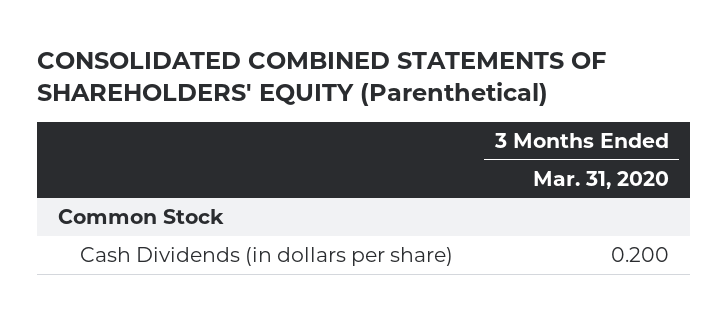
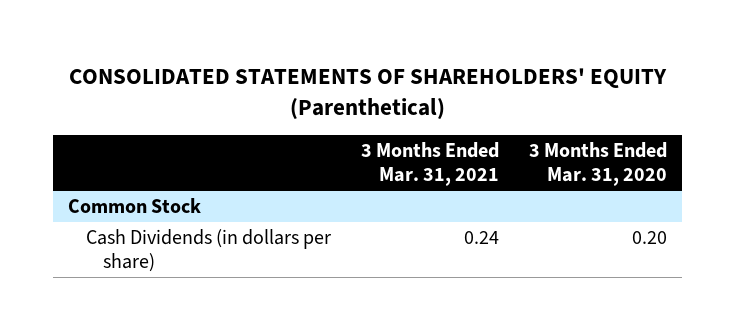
[37,52,607,107] CONSOLIDATED COMBINED STATEMENTS OF SHAREHOLDERS' EQUITY (Parenthetical) -> [68,67,667,120] CONSOLIDATED STATEMENTS OF SHAREHOLDERS' EQUITY (Parenthetical)
none -> [360,142,499,187] 3 Months Ended Mar. 31, 2021
[610,247,669,263] 0.200 -> [632,231,668,245] 0.20

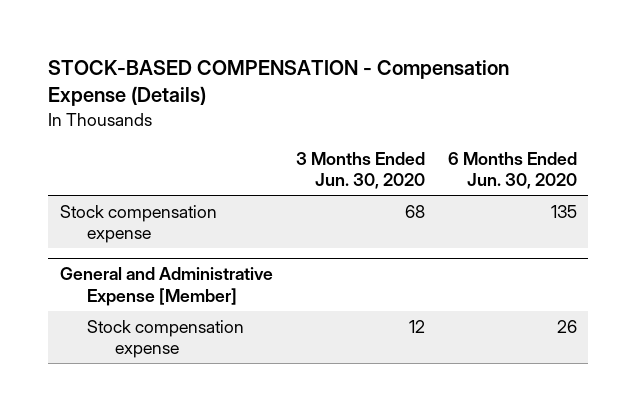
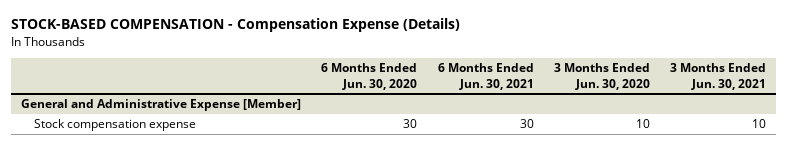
none -> [437,62,534,90] 6 Months Ended Jun. 30, 2021
none -> [670,62,767,90] 3 Months Ended Jun. 30, 2021
[59,204,217,244] Stock compensation expense -> none
[408,319,425,333] 12 -> [635,119,650,129] 10
[556,319,577,333] 26 -> [403,119,418,129] 30

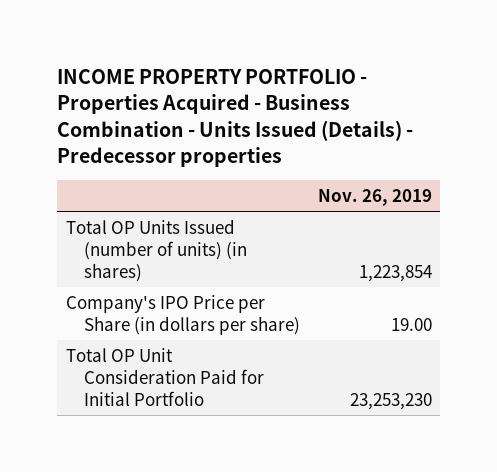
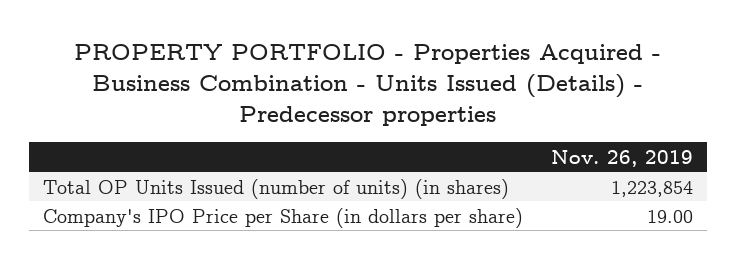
[56,68,413,168] INCOME PROPERTY PORTFOLIO - Properties Acquired - Business Combination - Units Issued (Details) - Predecessor properties -> [74,44,662,127] PROPERTY PORTFOLIO - Properties Acquired - Business Combination - Units Issued (Details) - Predecessor properties
[65,347,264,406] Total OP Unit Consideration Paid for Initial Portfolio -> none

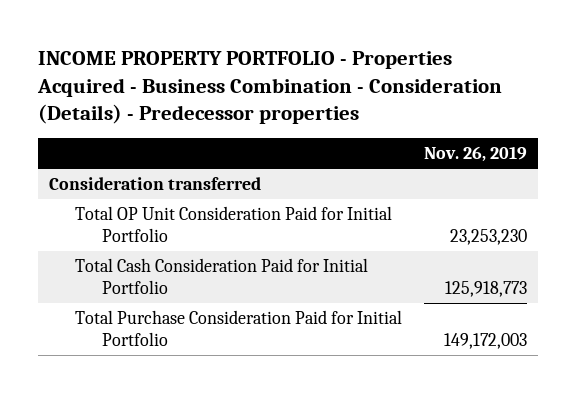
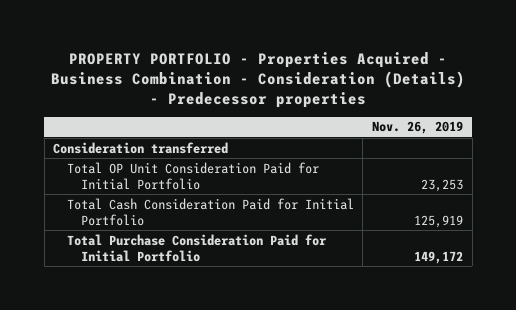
[36,51,502,125] INCOME PROPERTY PORTFOLIO - Properties Acquired - Business Combination - Consideration (Details) - Predecessor properties -> [51,51,466,108] PROPERTY PORTFOLIO - Properties Acquired - Business Combination - Consideration (Details) - Predecessor properties
[449,229,527,246] 23,253,230 -> [421,178,464,192] 23,253
[444,281,527,298] 125,918,773 -> [414,214,464,228] 125,919
[443,333,527,350] 149,172,003 -> [414,250,464,264] 149,172

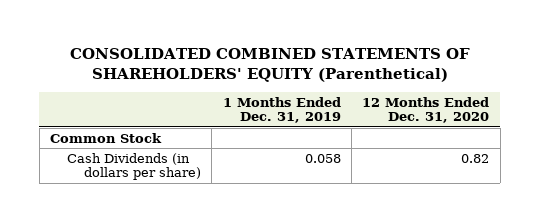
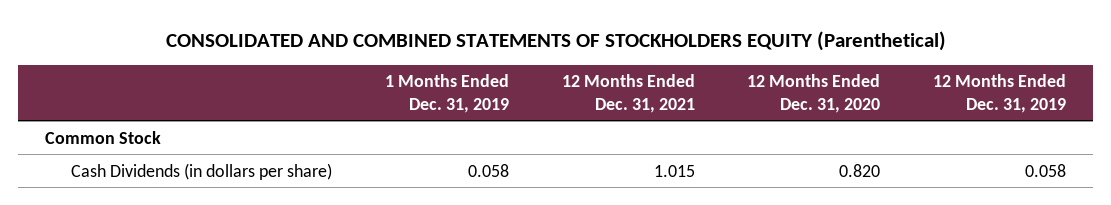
[69,48,470,83] CONSOLIDATED COMBINED STATEMENTS OF SHAREHOLDERS' EQUITY (Parenthetical) -> [165,30,946,51] CONSOLIDATED AND COMBINED STATEMENTS OF STOCKHOLDERS EQUITY (Parenthetical)
none -> [561,74,695,113] 12 Months Ended Dec. 31, 2021
none -> [933,74,1067,113] 12 Months Ended Dec. 31, 2019
[461,153,490,163] 0.82 -> [839,163,881,177] 0.820

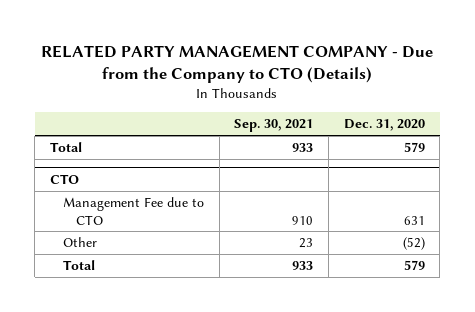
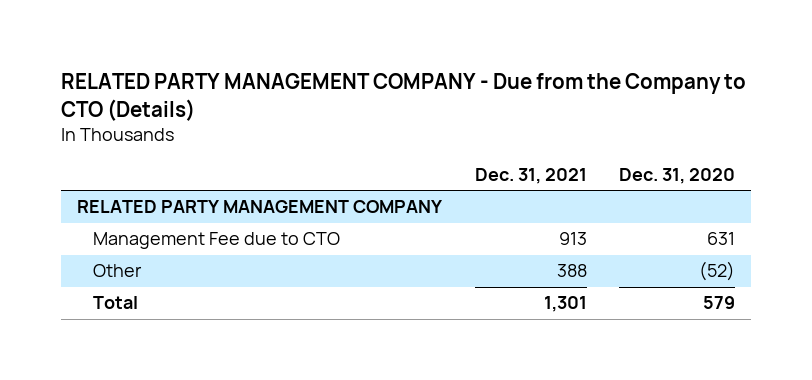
[234,119,314,133] Sep. 30, 2021 -> none
none -> [474,168,587,185] Dec. 31, 2021
[49,142,82,153] Total -> none
[49,173,79,184] CTO -> none
none -> [77,200,443,214] RELATED PARTY MANAGEMENT COMPANY

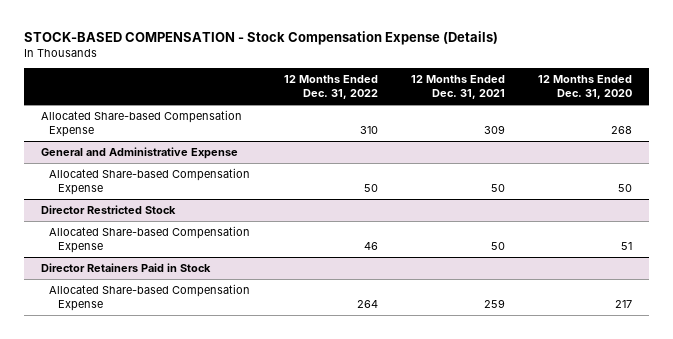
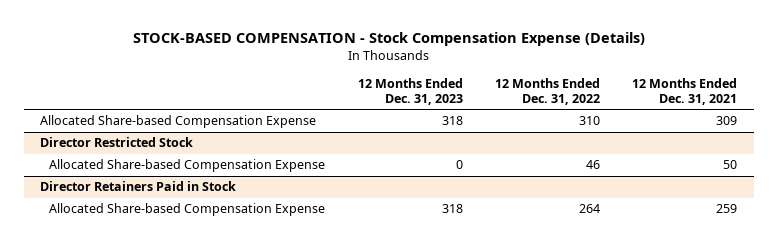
[538,75,633,100] 12 Months Ended Dec. 31, 2020 -> none
none -> [357,77,463,105] 12 Months Ended Dec. 31, 2023
[40,147,238,160] General and Administrative Expense -> none
[49,168,251,196] Allocated Share-based Compensation Expense -> none

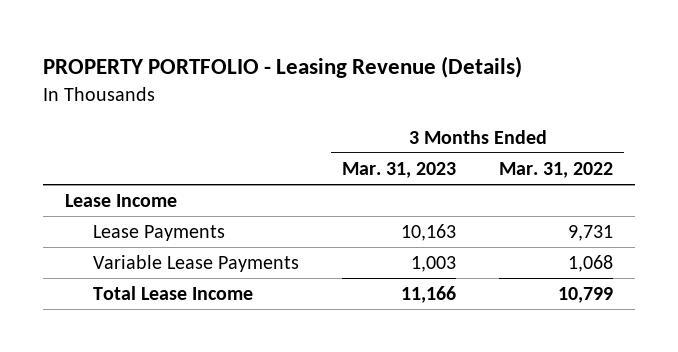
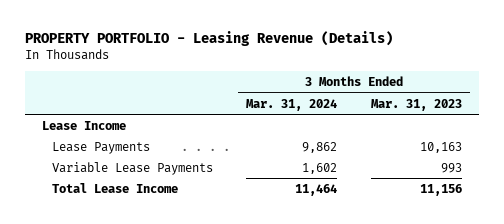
[499,162,614,179] Mar. 31, 2022 -> none
none -> [246,98,338,111] Mar. 31, 2024
[411,256,457,273] 1,003 -> [440,162,462,173] 993
[401,286,457,304] 11,166 -> [419,183,462,196] 11,156

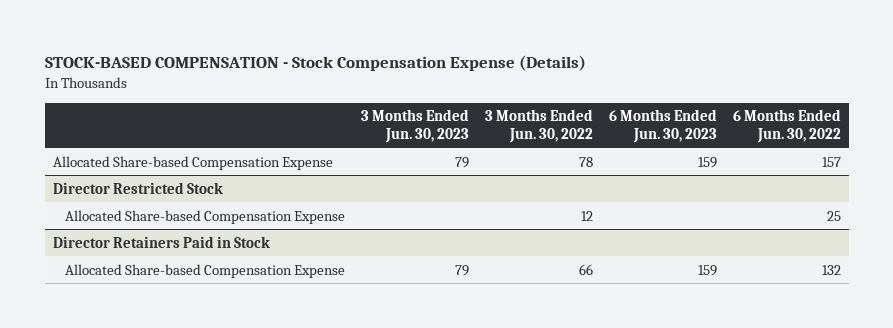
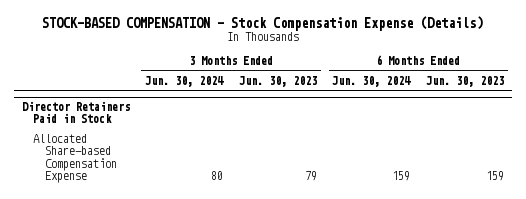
[484,109,593,143] 3 Months Ended Jun. 30, 2022 -> none
[732,109,841,143] 6 Months Ended Jun. 30, 2022 -> none
none -> [145,75,225,87] Jun. 30, 2024
none -> [332,75,412,87] Jun. 30, 2024
[52,155,333,170] Allocated Share-based Compensation Expense -> none
[52,181,223,194] Director Restricted Stock -> none
[65,209,346,224] Allocated Share-based Compensation Expense -> none

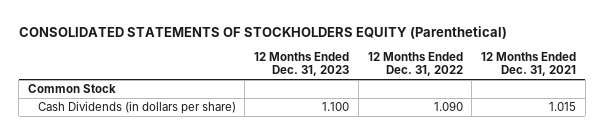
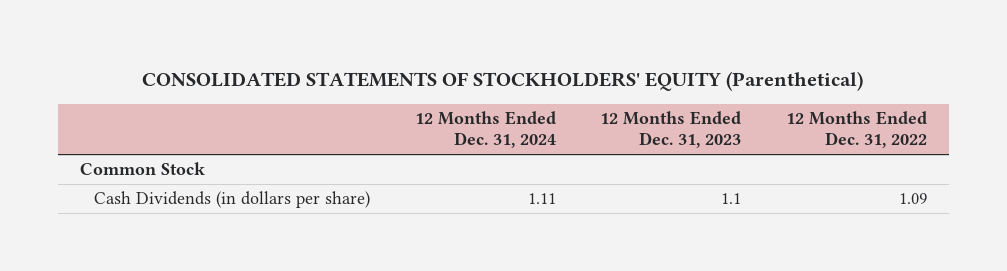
[18,25,507,39] CONSOLIDATED STATEMENTS OF STOCKHOLDERS EQUITY (Parenthetical) -> [142,70,864,91] CONSOLIDATED STATEMENTS OF STOCKHOLDERS' EQUITY (Parenthetical)
[481,52,577,77] 12 Months Ended Dec. 31, 2021 -> none
none -> [414,110,556,149] 12 Months Ended Dec. 31, 2024
[322,101,350,111] 1.100 -> [721,193,742,205] 1.1
[433,100,463,111] 1.090 -> [898,193,927,205] 1.09

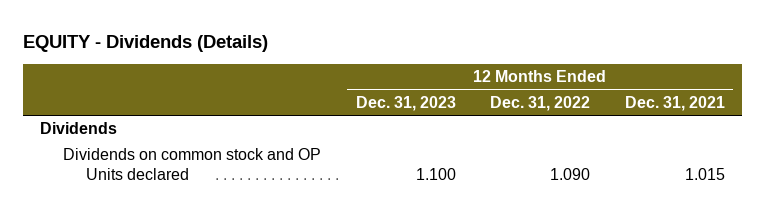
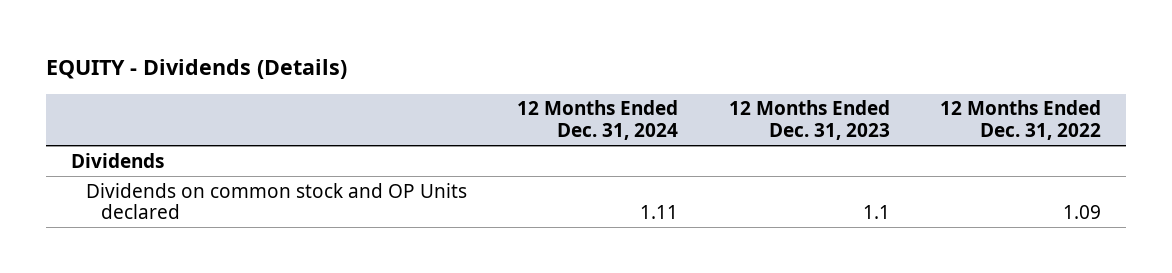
[624,95,725,111] Dec. 31, 2021 -> none
none -> [517,100,679,141] 12 Months Ended Dec. 31, 2024
[415,167,456,180] 1.100 -> [862,205,890,220] 1.1
[550,167,591,180] 1.090 -> [1062,205,1101,220] 1.09

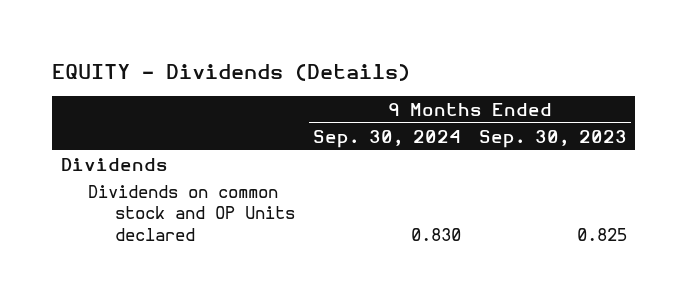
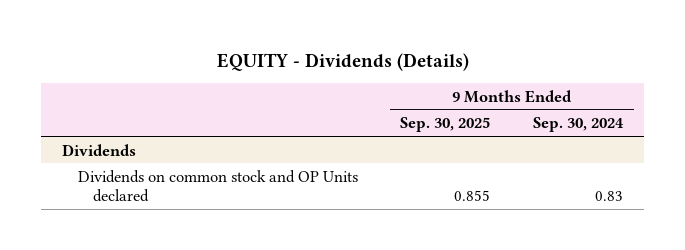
[478,129,627,148] Sep. 30, 2023 -> none
none -> [400,117,491,133] Sep. 30, 2025
[411,227,462,241] 0.830 -> [595,191,624,202] 0.83

